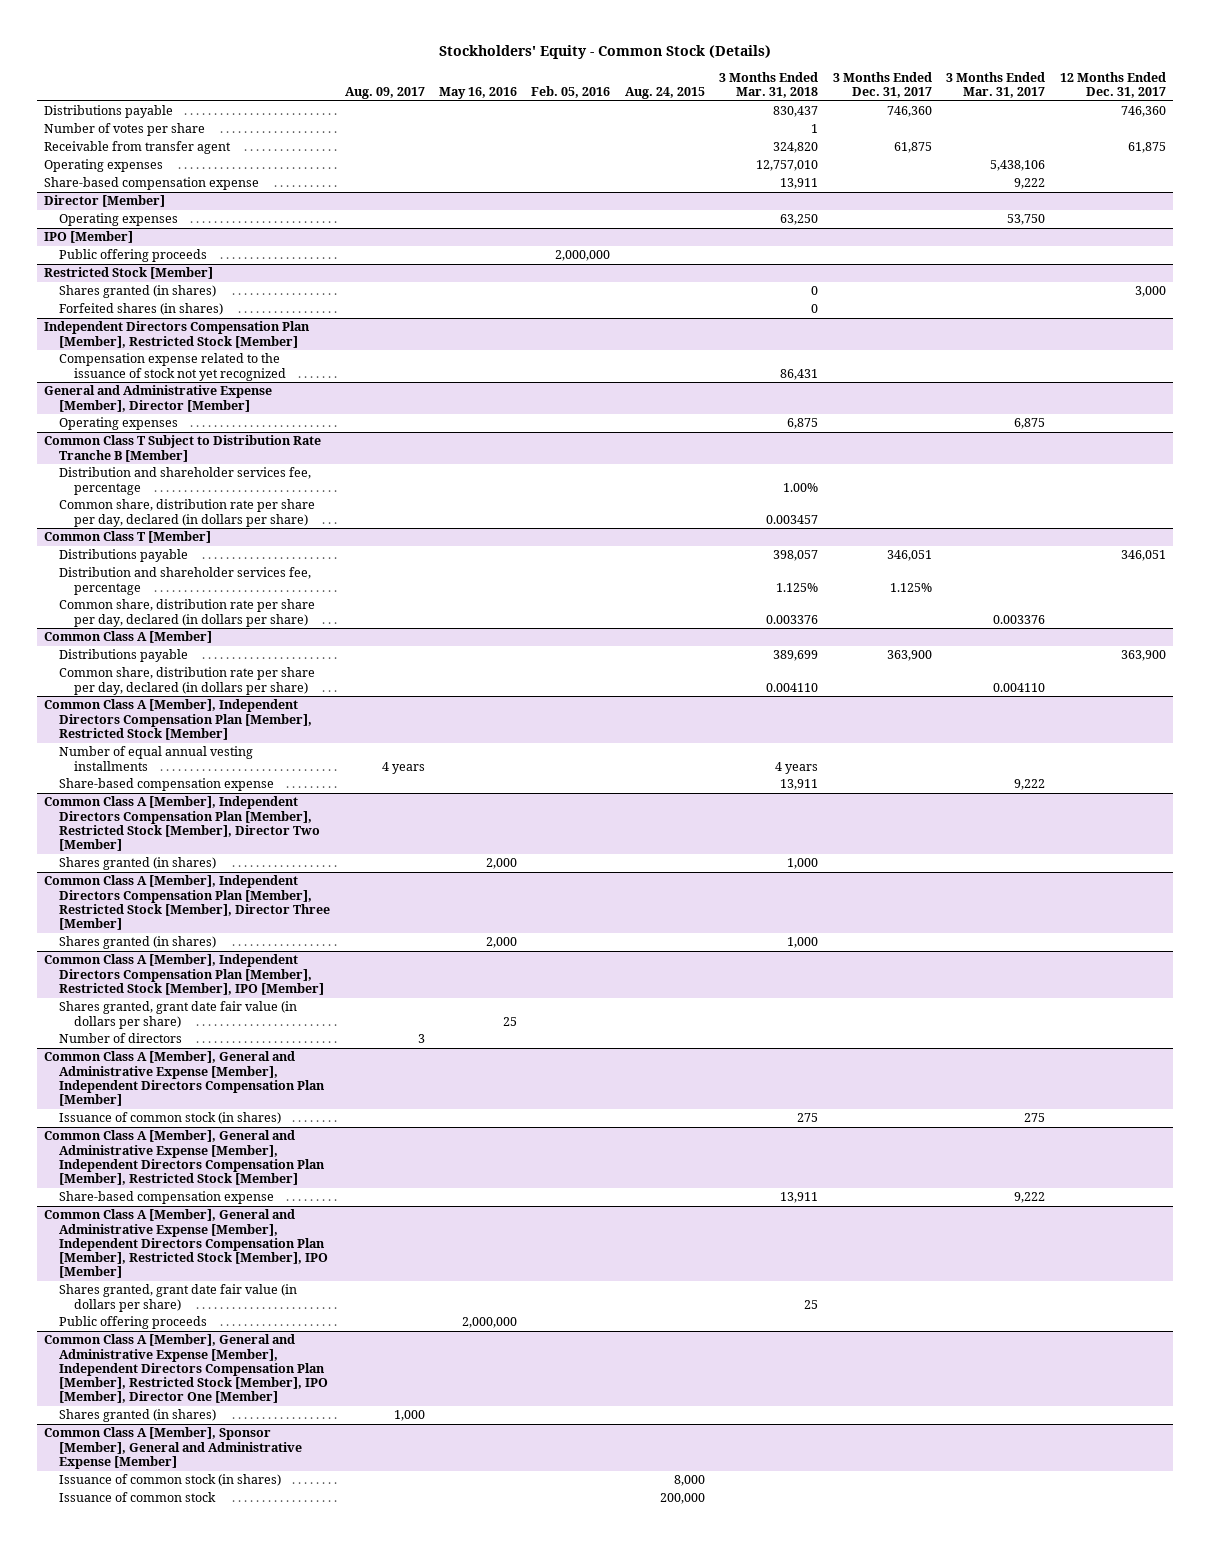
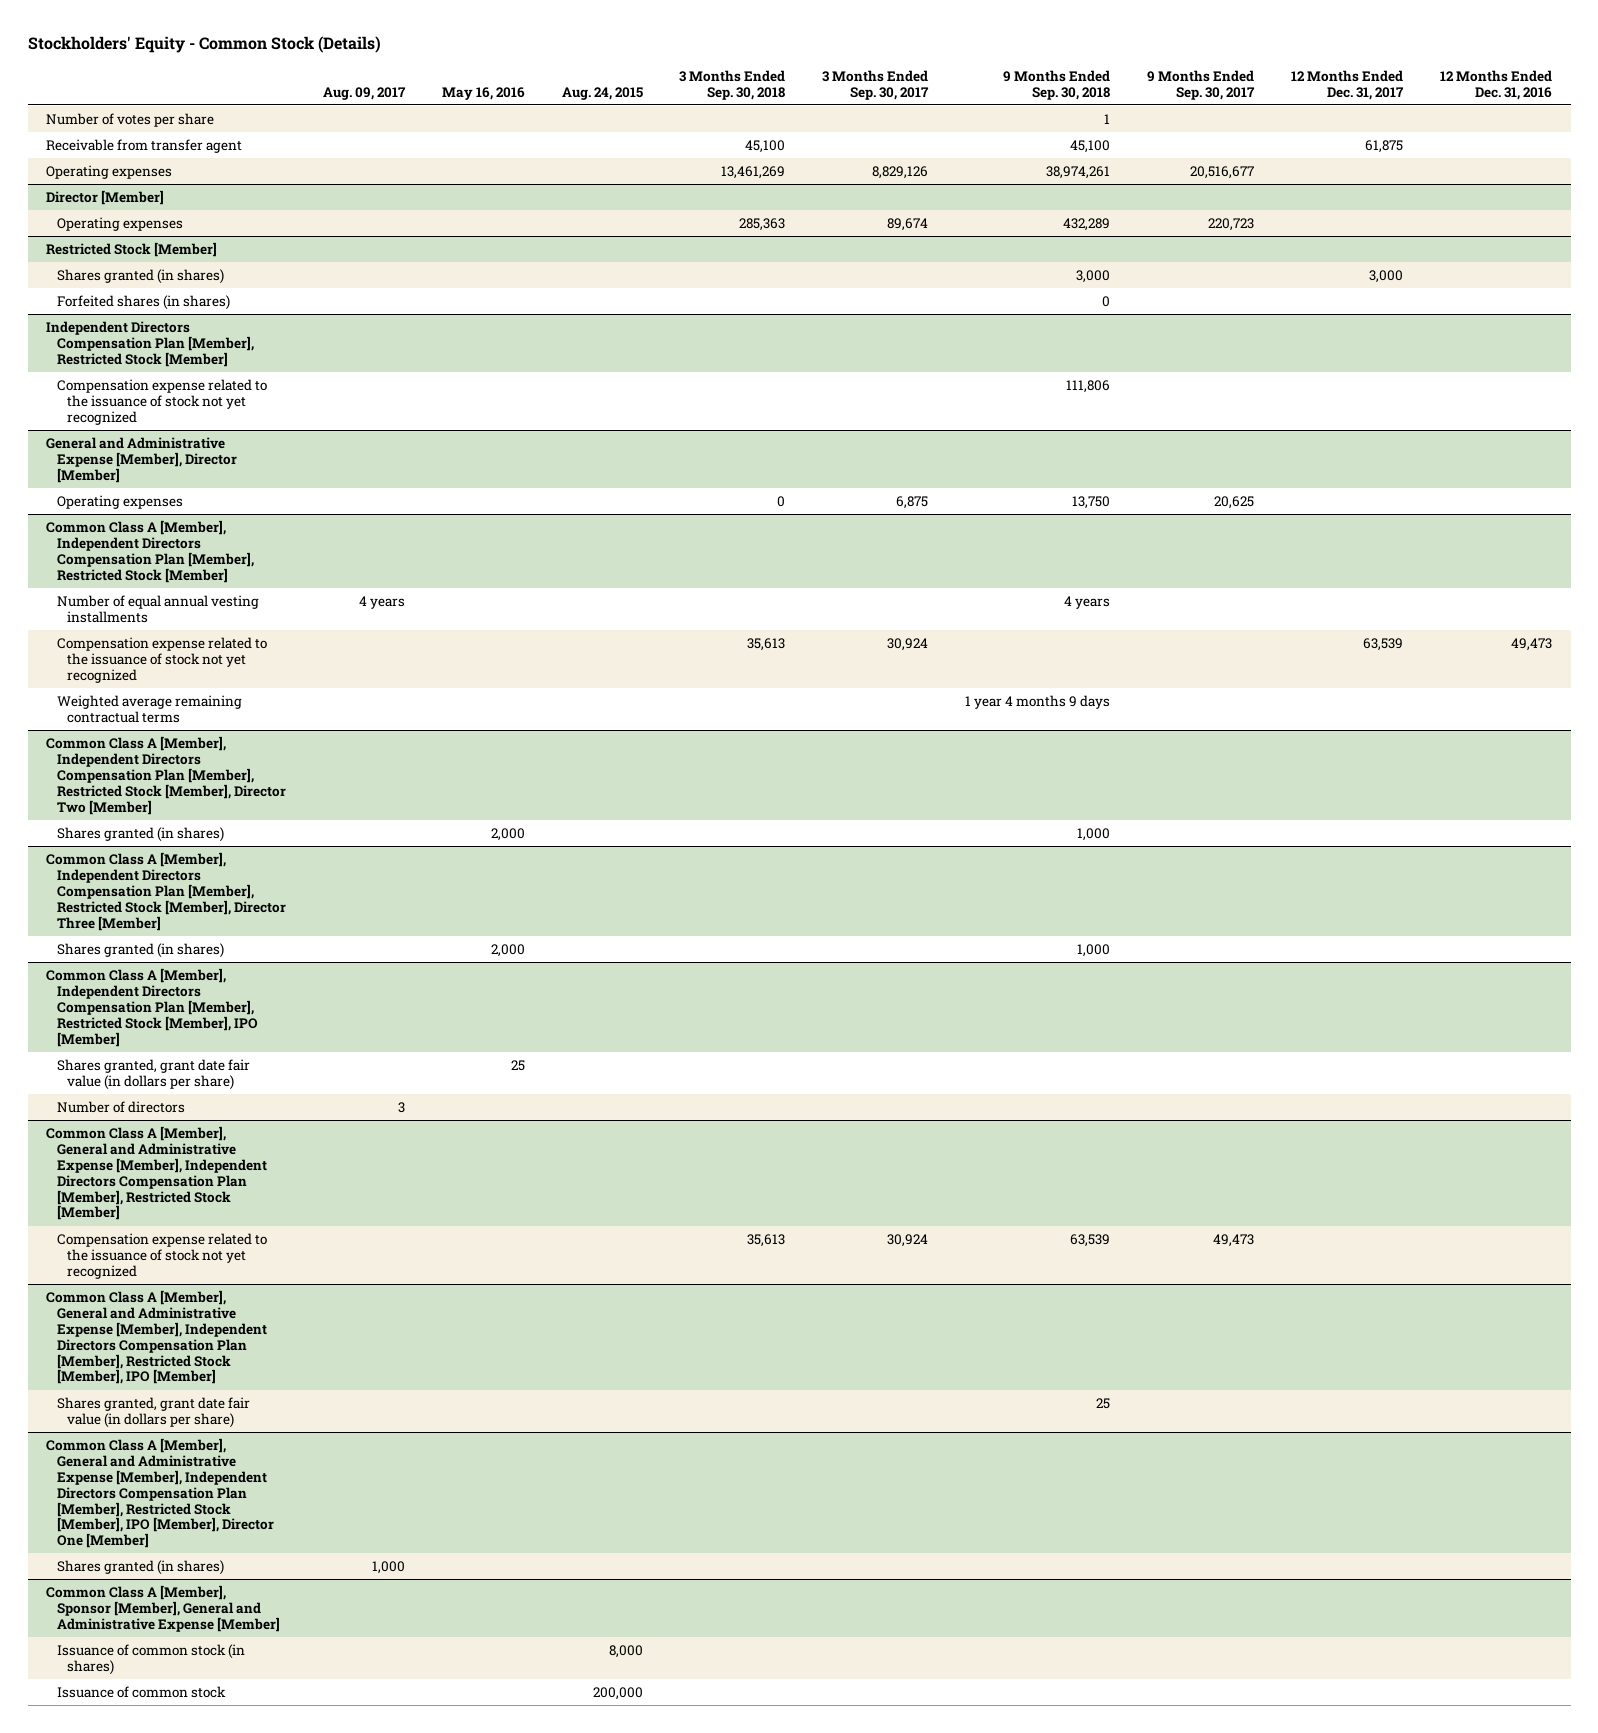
[531,85,611,98] Feb. 05, 2016 -> none
[719,71,819,98] 3 Months Ended Mar. 31, 2018 -> none
[832,71,932,98] 3 Months Ended Dec. 31, 2017 -> none
[946,71,1046,98] 3 Months Ended Mar. 31, 2017 -> none
none -> [679,69,786,100] 3 Months Ended Sep. 30, 2018
none -> [822,69,930,100] 3 Months Ended Sep. 30, 2017
none -> [1003,69,1111,100] 9 Months Ended Sep. 30, 2018
none -> [1147,69,1256,100] 9 Months Ended Sep. 30, 2017
none -> [1440,69,1553,100] 12 Months Ended Dec. 31, 2016
[44,105,174,119] Distributions payable -> none
[44,177,260,191] Share-based compensation expense -> none
[44,231,134,244] IPO [Member] -> none
[59,249,208,263] Public offering proceeds -> none
[44,435,322,462] Common Class T Subject to Distribution Rate Tranche B [Member] -> none
[59,467,312,495] Distribution and shareholder services fee, percentage -> none
[59,499,316,527] Common share, distribution rate per share per day, declared (in dollars per share) -> none
[44,531,212,544] Common Class T [Member] -> none
[59,549,189,563] Distributions payable -> none
[59,567,312,595] Distribution and shareholder services fee, percentage -> none
[59,599,316,627] Common share, distribution rate per share per day, declared (in dollars per share) -> none
[44,631,213,644] Common Class A [Member] -> none
[59,649,189,663] Distributions payable -> none
[59,667,316,695] Common share, distribution rate per share per day, declared (in dollars per share) -> none
[59,778,275,792] Share-based compensation expense -> none
none -> [56,637,267,683] Compensation expense related to the issuance of stock not yet recognized
none -> [56,695,242,723] Weighted average remaining contractual terms
[44,1051,326,1107] Common Class A [Member], General and Administrative Expense [Member], Independent Directors Compensation Plan [Member] -> none
[59,1112,282,1125] Issuance of common stock (in shares) -> none
[59,1191,275,1205] Share-based compensation expense -> none
none -> [56,1233,267,1279] Compensation expense related to the issuance of stock not yet recognized
[59,1316,208,1330] Public offering proceeds -> none

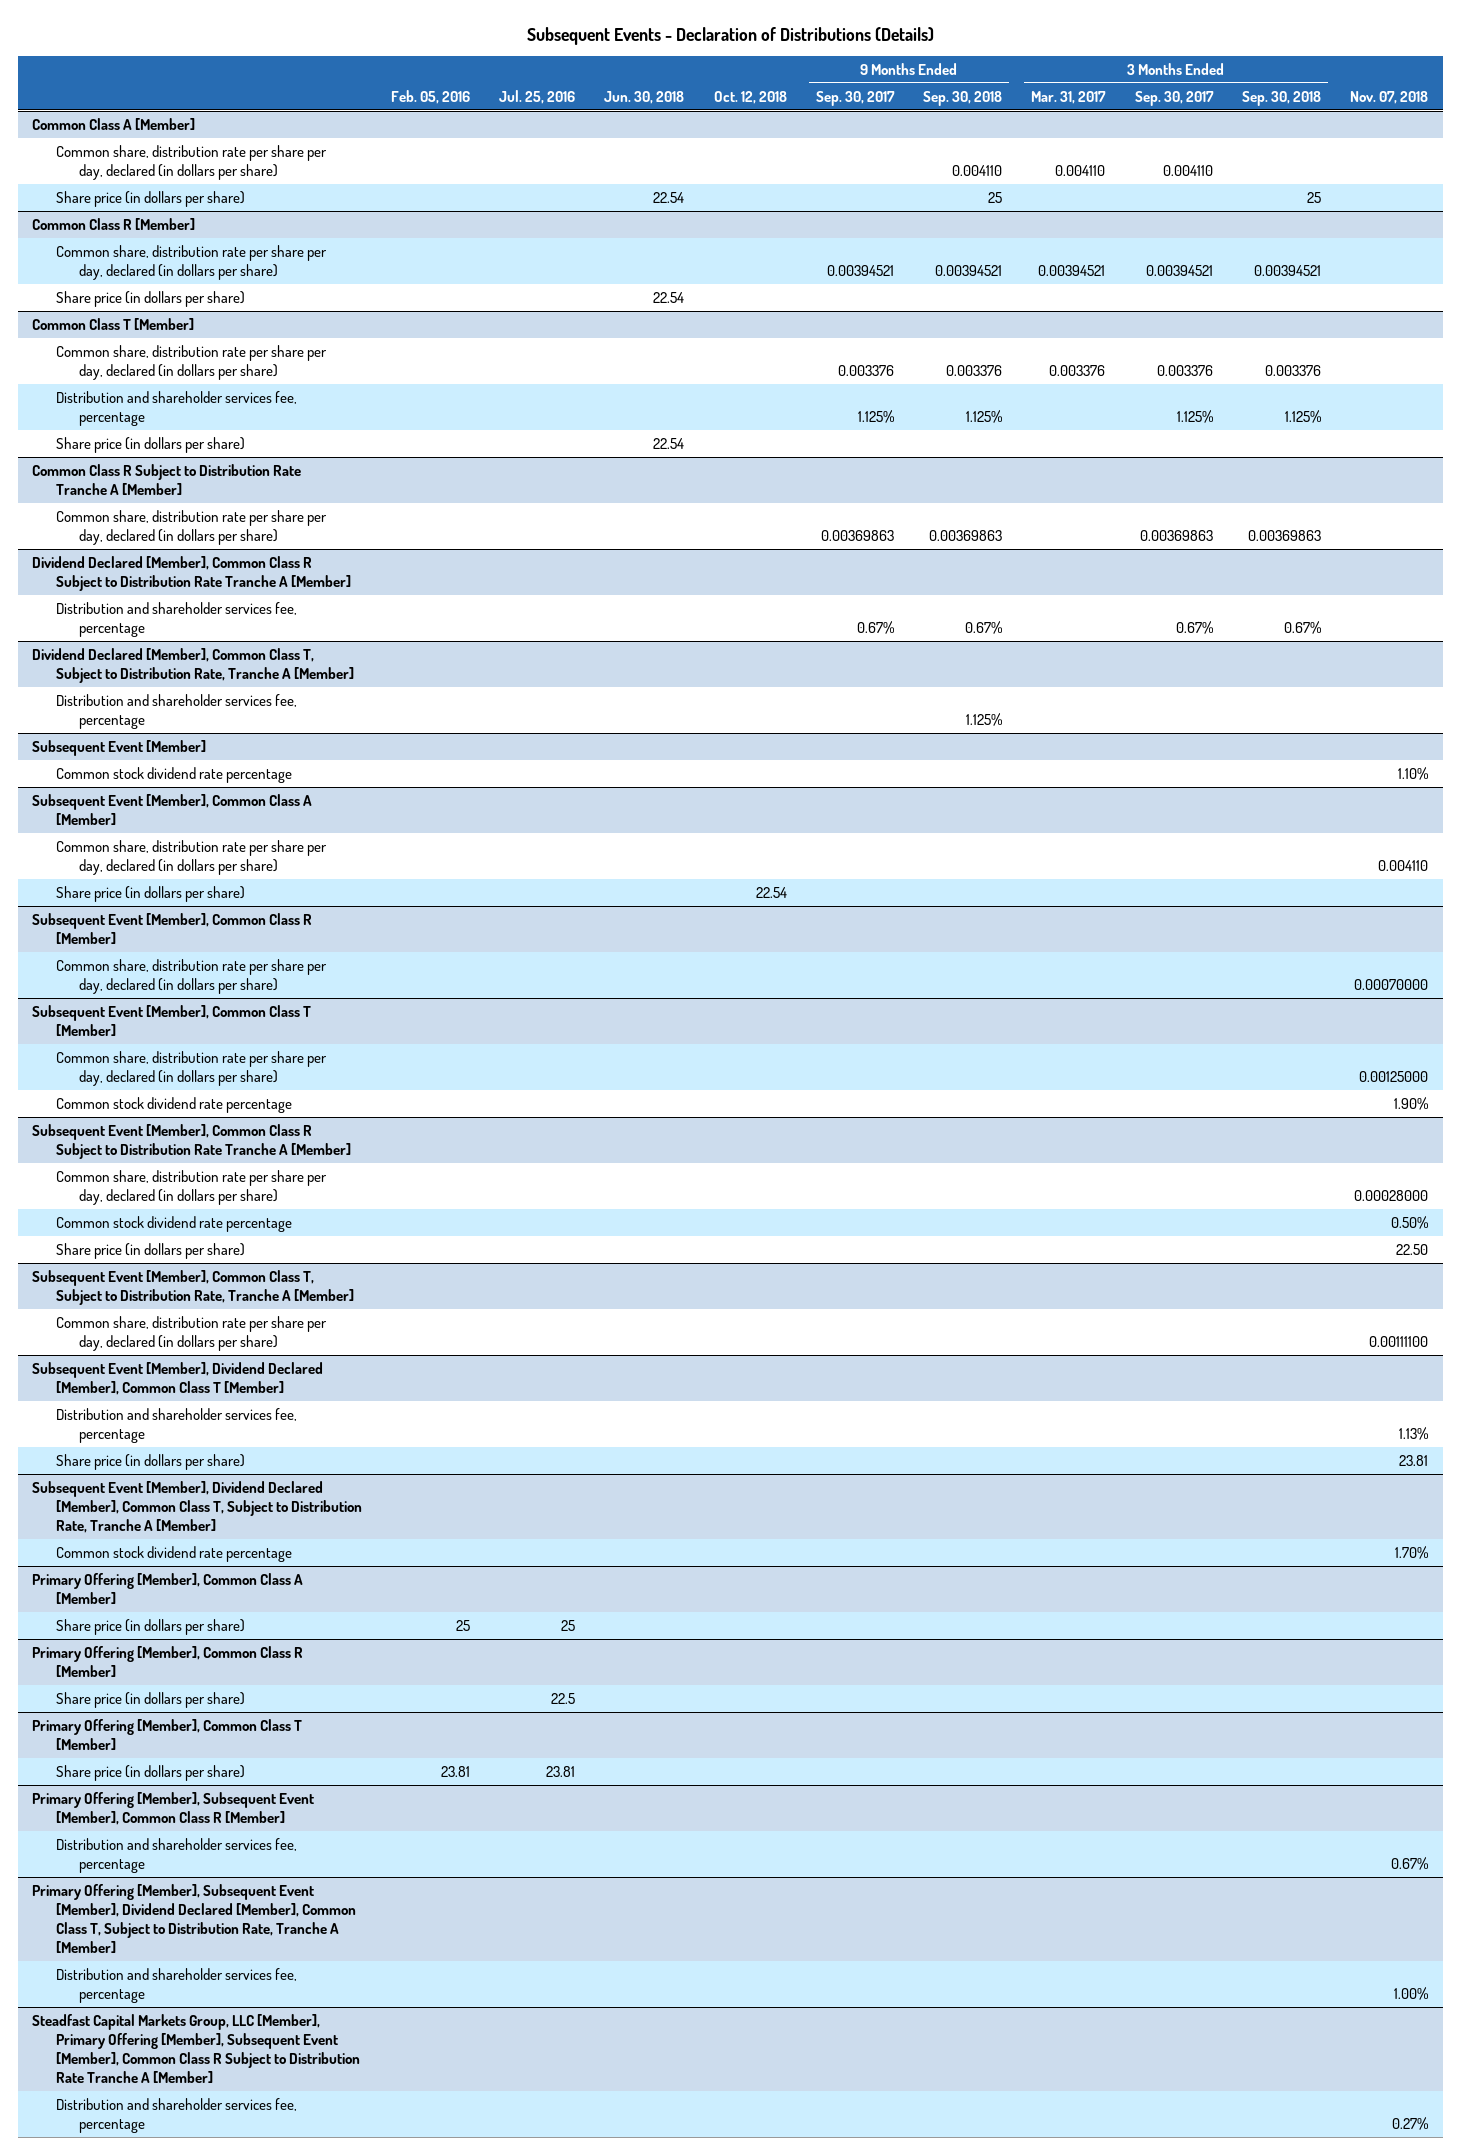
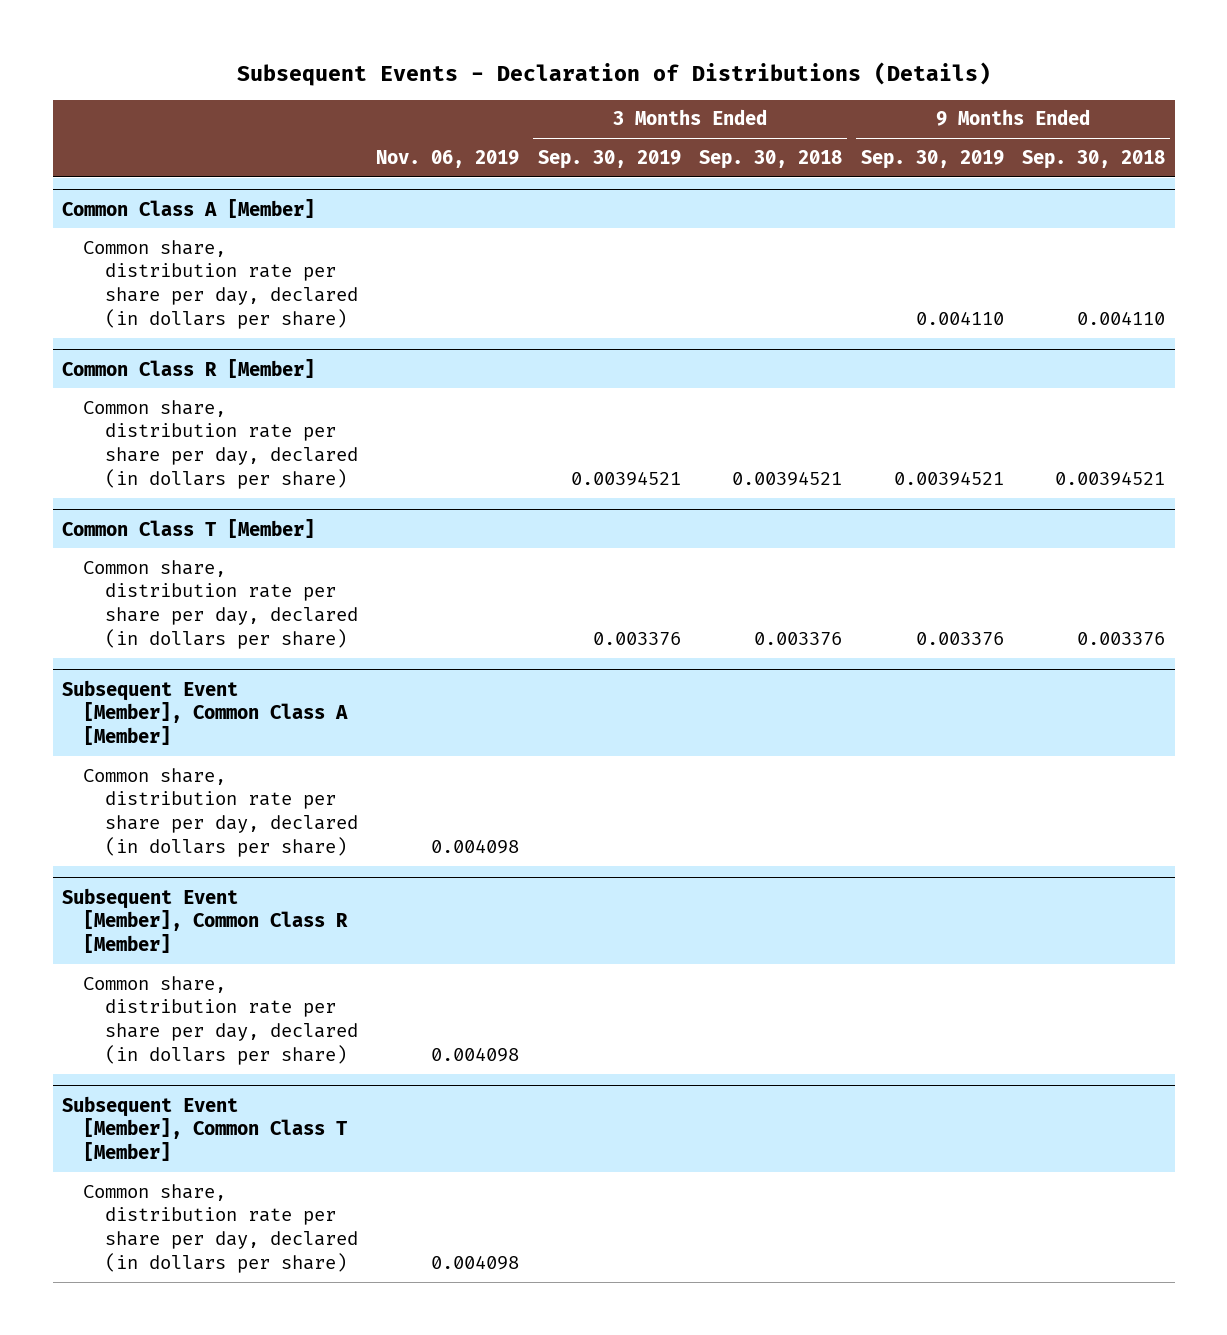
[390,89,470,104] Feb. 05, 2016 -> none
[499,89,576,104] Jul. 25, 2016 -> none
[604,90,685,104] Jun. 30, 2018 -> none
[713,90,787,104] Oct. 12, 2018 -> none
[815,90,895,106] Sep. 30, 2017 -> none
[1031,90,1107,104] Mar. 31, 2017 -> none
[1134,90,1214,106] Sep. 30, 2017 -> none
[1350,90,1429,104] Nov. 07, 2018 -> none
none -> [376,149,520,168] Nov. 06, 2019
none -> [537,149,681,169] Sep. 30, 2019
none -> [860,149,1004,169] Sep. 30, 2019
[55,190,245,207] Share price (in dollars per share) -> none
[55,290,245,307] Share price (in dollars per share) -> none
[55,390,297,426] Distribution and shareholder services fee, percentage -> none
[55,436,245,453] Share price (in dollars per share) -> none
[32,463,302,495] Common Class R Subject to Distribution Rate Tranche A [Member] -> none
[55,509,327,545] Common share, distribution rate per share per day, declared (in dollars per share) -> none
[32,555,351,591] Dividend Declared [Member], Common Class R Subject to Distribution Rate Tranche A [Member] -> none
[55,601,297,637] Distribution and shareholder services fee, percentage -> none
[32,647,354,683] Dividend Declared [Member], Common Class T, Subject to Distribution Rate, Tranche A [Member] -> none
[55,693,297,729] Distribution and shareholder services fee, percentage -> none
[32,739,207,756] Subsequent Event [Member] -> none
[55,766,292,783] Common stock dividend rate percentage -> none
[55,885,245,902] Share price (in dollars per share) -> none
[55,1096,292,1113] Common stock dividend rate percentage -> none
[32,1123,351,1159] Subsequent Event [Member], Common Class R Subject to Distribution Rate Tranche A [Member] -> none
[55,1169,327,1205] Common share, distribution rate per share per day, declared (in dollars per share) -> none
[55,1215,292,1232] Common stock dividend rate percentage -> none
[55,1242,245,1259] Share price (in dollars per share) -> none
[32,1269,354,1305] Subsequent Event [Member], Common Class T, Subject to Distribution Rate, Tranche A [Member] -> none
[55,1315,327,1351] Common share, distribution rate per share per day, declared (in dollars per share) -> none
[32,1361,324,1395] Subsequent Event [Member], Dividend Declared [Member], Common Class T [Member] -> none
[55,1407,297,1443] Distribution and shareholder services fee, percentage -> none
[55,1453,245,1470] Share price (in dollars per share) -> none
[32,1480,362,1533] Subsequent Event [Member], Dividend Declared [Member], Common Class T, Subject to Distribution Rate, Tranche A [Member] -> none
[55,1545,292,1562] Common stock dividend rate percentage -> none
[32,1572,304,1604] Primary Offering [Member], Common Class A [Member] -> none
[55,1618,245,1635] Share price (in dollars per share) -> none
[32,1645,304,1677] Primary Offering [Member], Common Class R [Member] -> none
[55,1691,245,1708] Share price (in dollars per share) -> none
[32,1718,303,1750] Primary Offering [Member], Common Class T [Member] -> none
[55,1764,245,1781] Share price (in dollars per share) -> none
[32,1791,315,1825] Primary Offering [Member], Subsequent Event [Member], Common Class R [Member] -> none
[55,1837,297,1873] Distribution and shareholder services fee, percentage -> none
[32,1883,356,1953] Primary Offering [Member], Subsequent Event [Member], Dividend Declared [Member], Common Class T, Subject to Distribution Rate, Tranche A [Member] -> none
[55,1967,297,2003] Distribution and shareholder services fee, percentage -> none
[32,2013,360,2083] Steadfast Capital Markets Group, LLC [Member], Primary Offering [Member], Subsequent Event [Member], Common Class R Subject to Distribution Rate Tranche A [Member] -> none
[55,2097,297,2133] Distribution and shareholder services fee, percentage -> none

